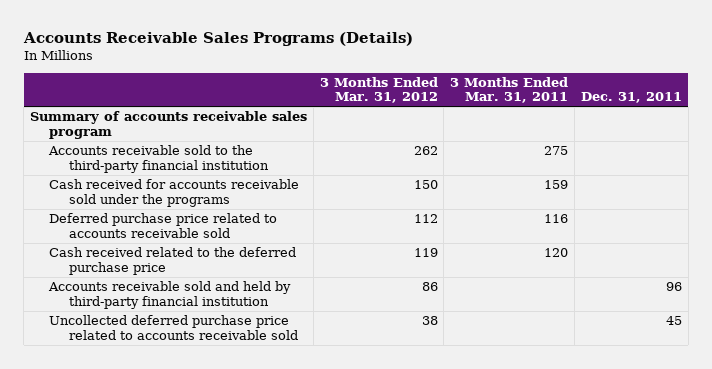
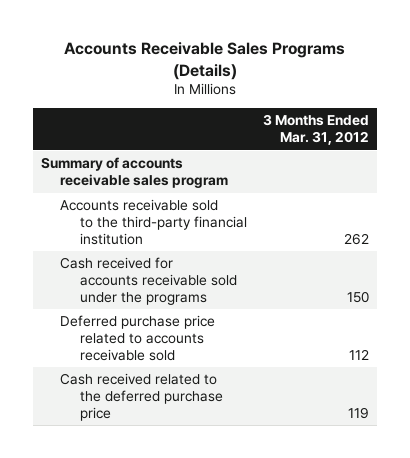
[450,76,569,104] 3 Months Ended Mar. 31, 2011 -> none
[580,92,682,104] Dec. 31, 2011 -> none
[48,281,292,309] Accounts receivable sold and held by third-party financial institution -> none
[49,315,298,340] Uncollected deferred purchase price related to accounts receivable sold -> none

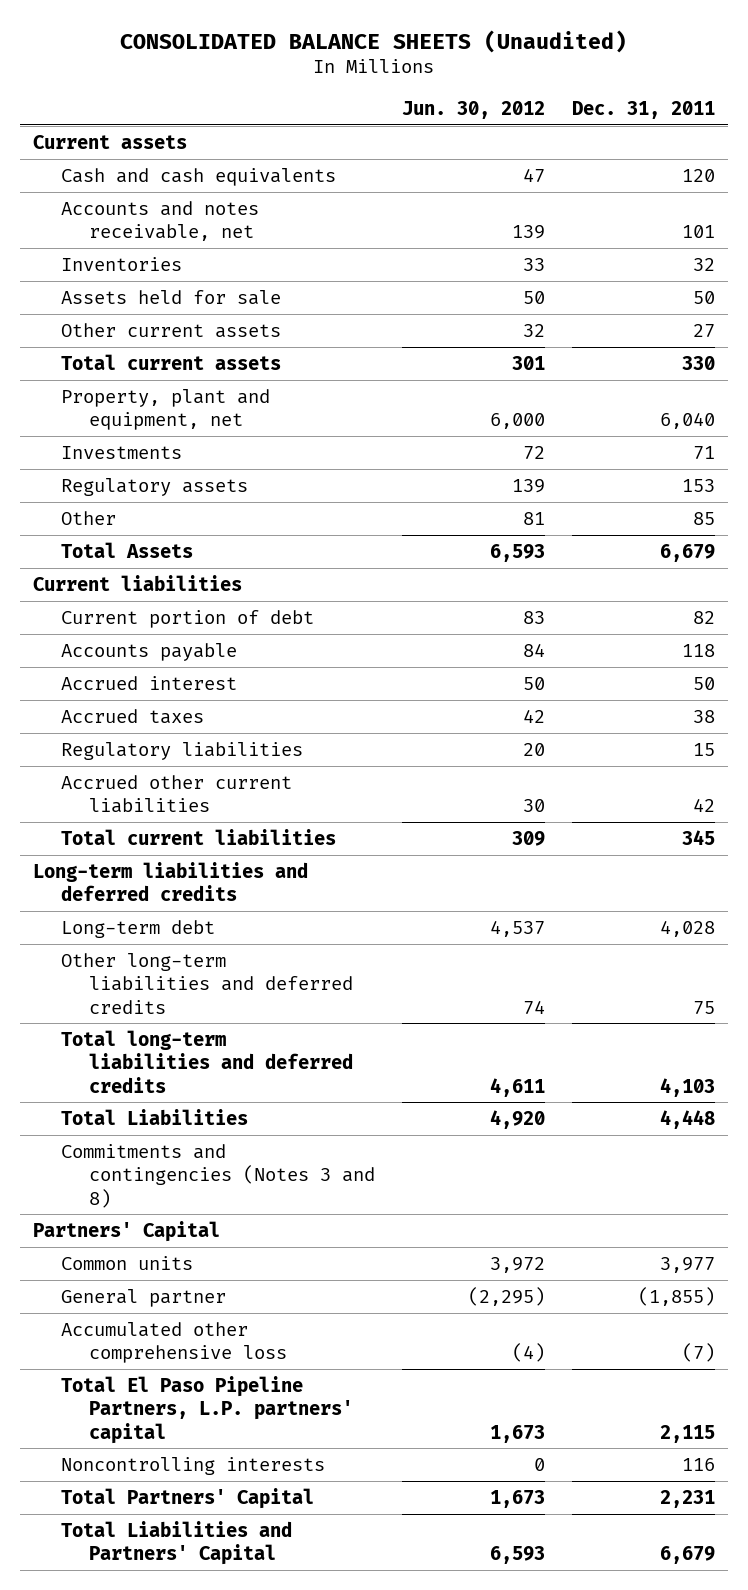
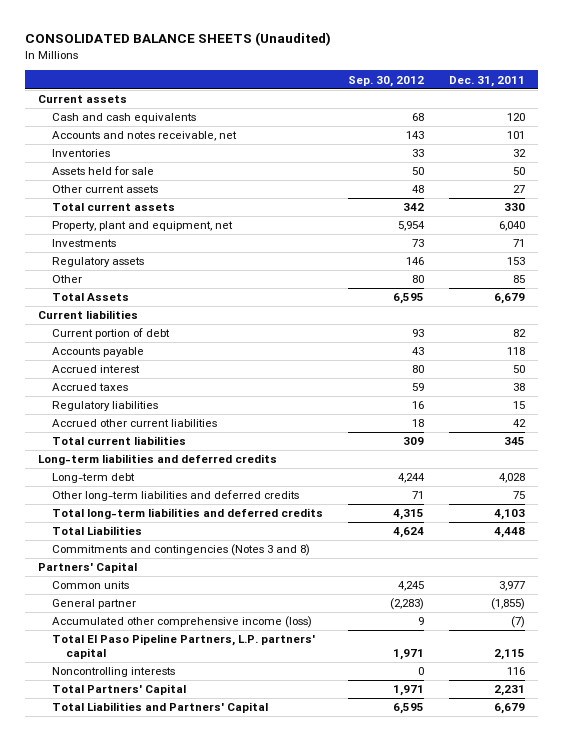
[401,100,545,119] Jun. 30, 2012 -> none
none -> [348,75,425,87] Sep. 30, 2012
[61,1321,288,1364] Accumulated other comprehensive loss -> [51,616,312,629] Accumulated other comprehensive income (loss)

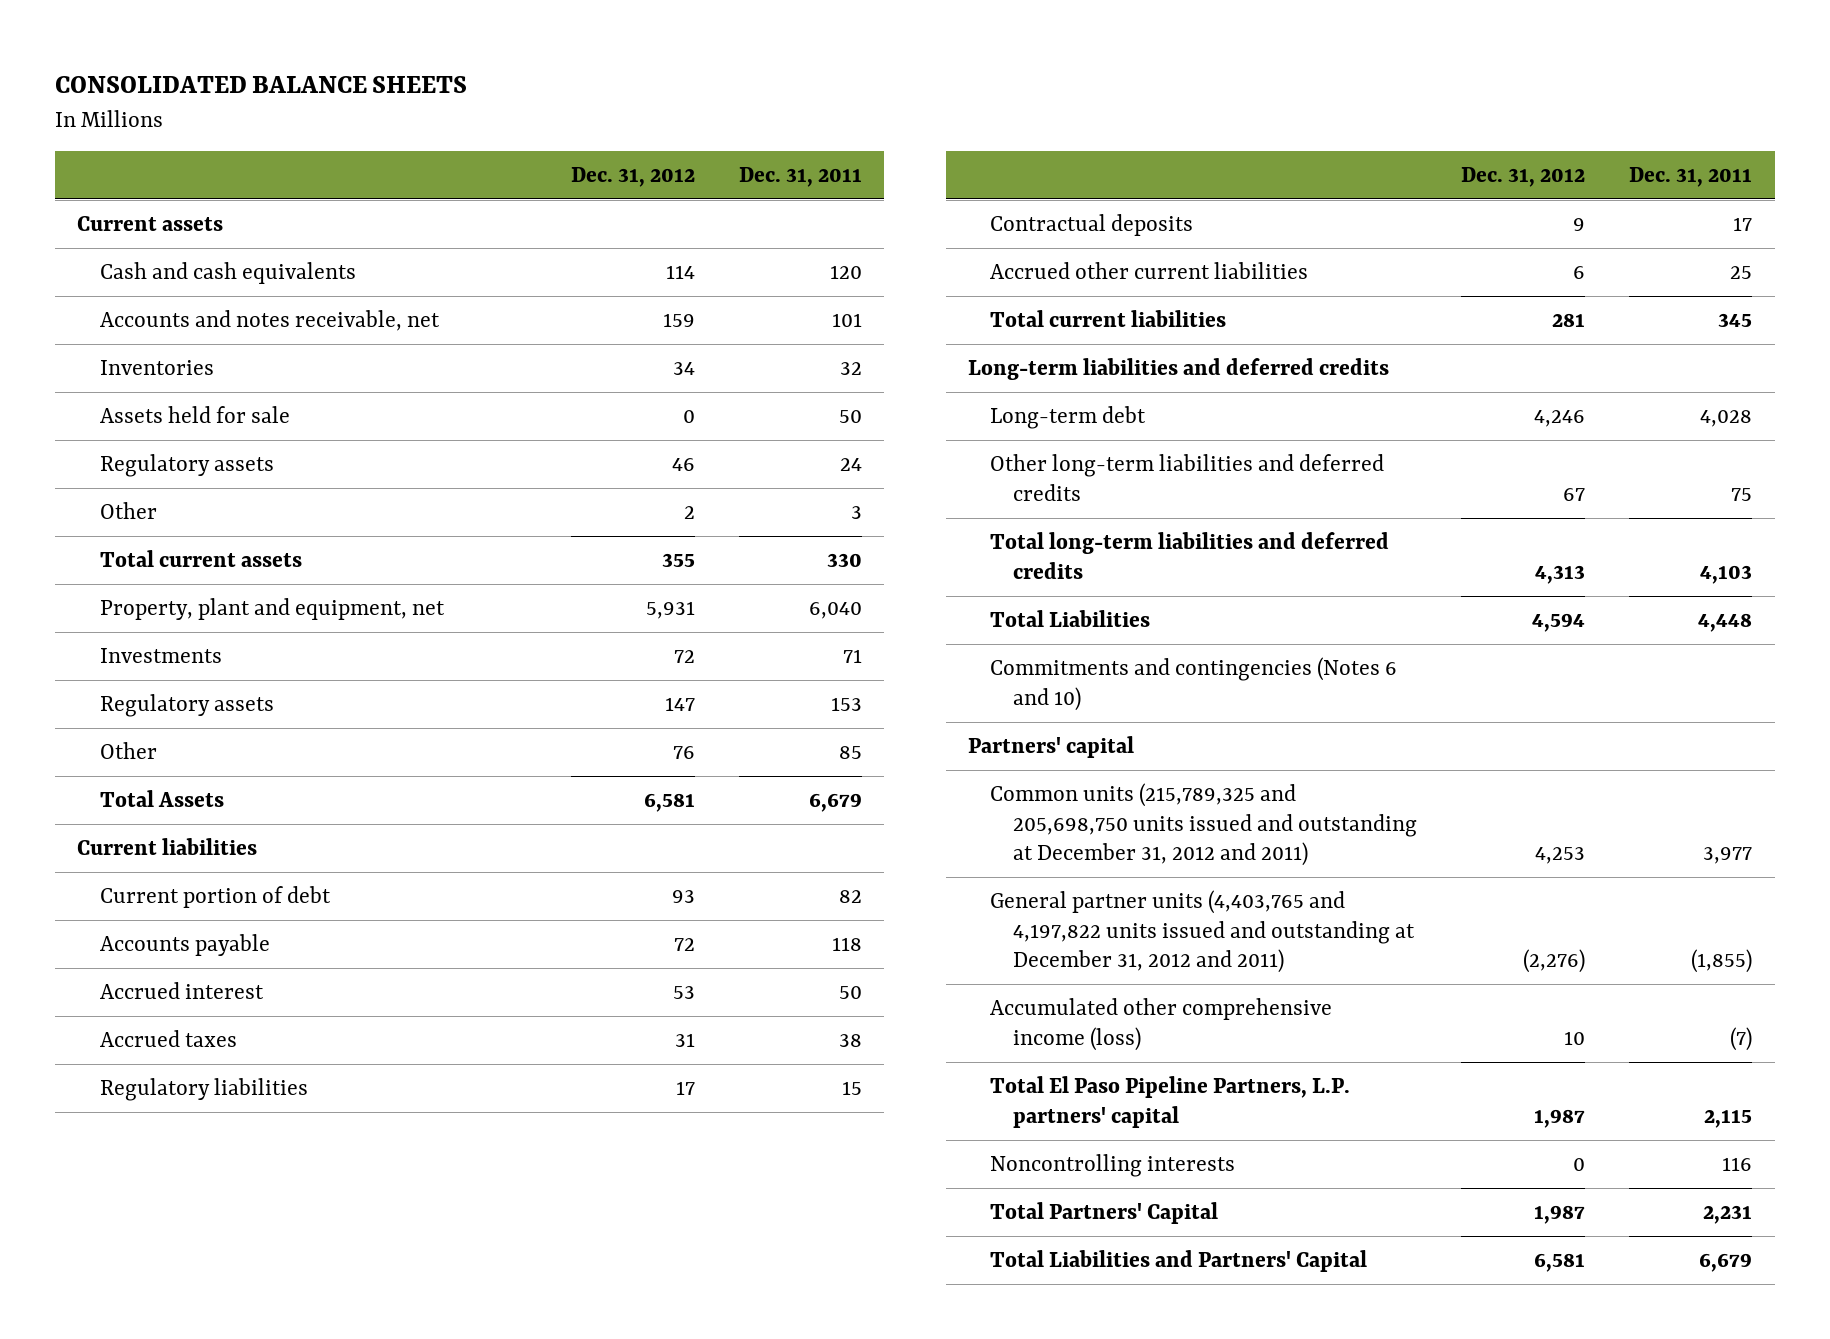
[25,32,332,47] CONSOLIDATED BALANCE SHEETS (Unaudited) -> [55,76,468,94] CONSOLIDATED BALANCE SHEETS
[348,75,425,87] Sep. 30, 2012 -> none
none -> [570,167,695,188] Dec. 31, 2012
none -> [99,453,274,477] Regulatory assets
[51,185,158,194] Other current assets -> [99,501,157,519] Other
[513,185,526,194] 27 -> [850,505,862,519] 3
none -> [990,213,1194,236] Contractual deposits
[513,419,527,428] 42 -> [1730,265,1753,279] 25
[51,544,310,557] Commitments and contingencies (Notes 3 and 8) -> [990,656,1398,711] Commitments and contingencies (Notes 6 and 10)
[37,562,137,574] Partners' Capital -> [967,735,1134,758] Partners' capital
[51,581,129,590] Common units -> [990,782,1417,867] Common units (215,789,325 and 205,698,750 units issued and outstanding at December 31, 2012 and 2011)
[51,599,136,610] General partner -> [990,889,1415,974] General partner units (4,403,765 and 4,197,822 units issued and outstanding at December 31, 2012 and 2011)

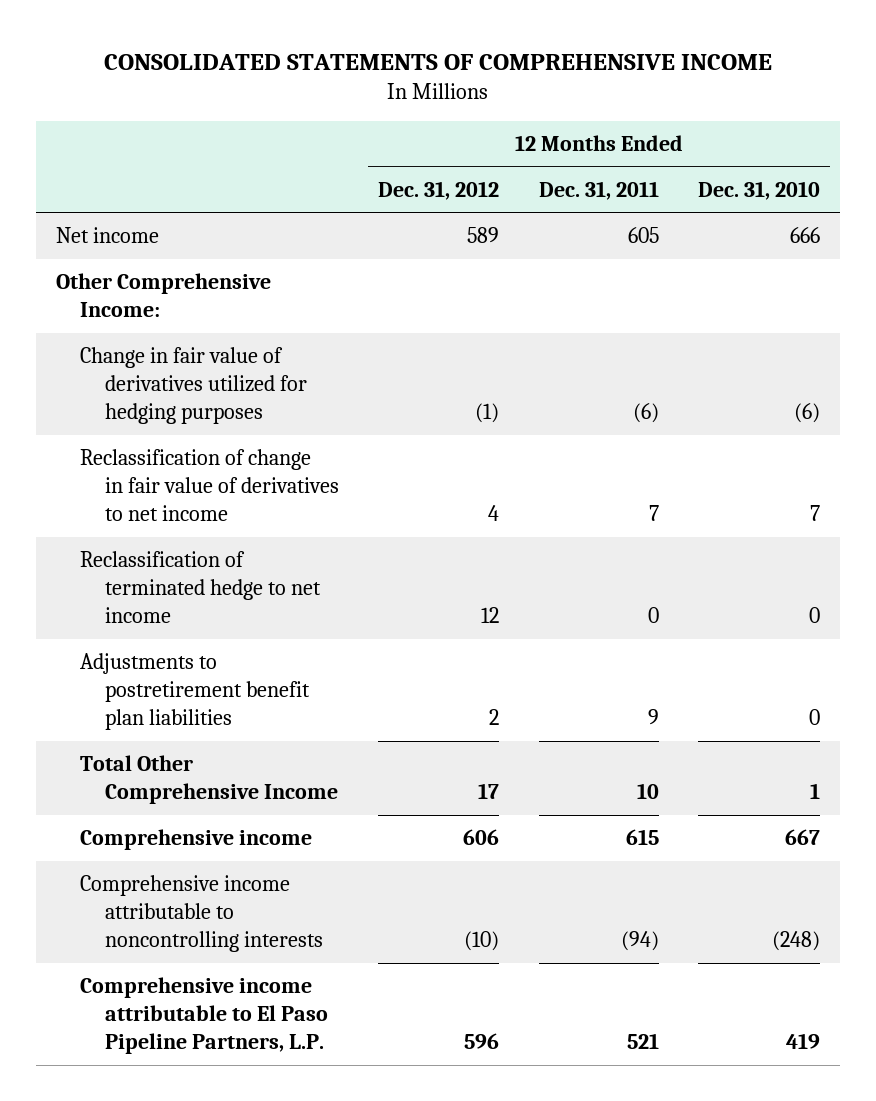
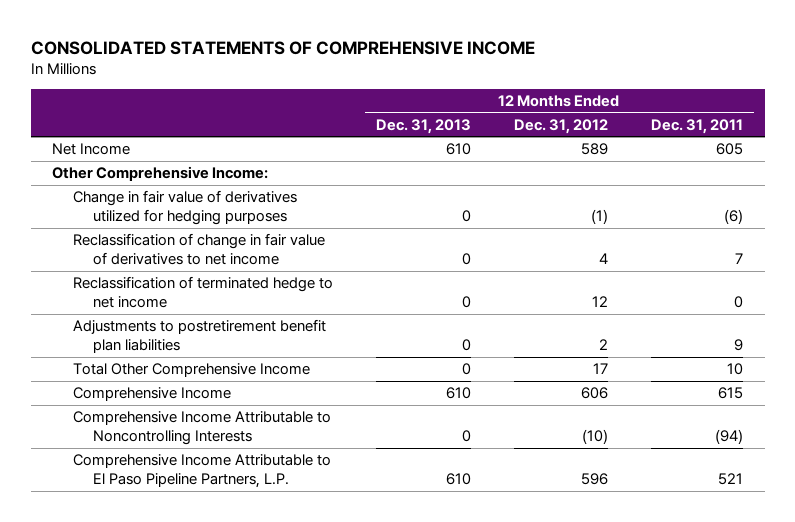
[697,180,820,200] Dec. 31, 2010 -> none
none -> [375,118,471,134] Dec. 31, 2013
[55,227,159,244] Net income -> [52,143,131,156] Net Income
[80,829,313,851] Comprehensive income -> [72,387,231,402] Comprehensive Income
[80,875,323,953] Comprehensive income attributable to noncontrolling interests -> [72,411,331,446] Comprehensive Income Attributable to Noncontrolling Interests
[80,977,328,1055] Comprehensive income attributable to El Paso Pipeline Partners, L.P. -> [72,454,331,489] Comprehensive Income Attributable to El Paso Pipeline Partners, L.P.

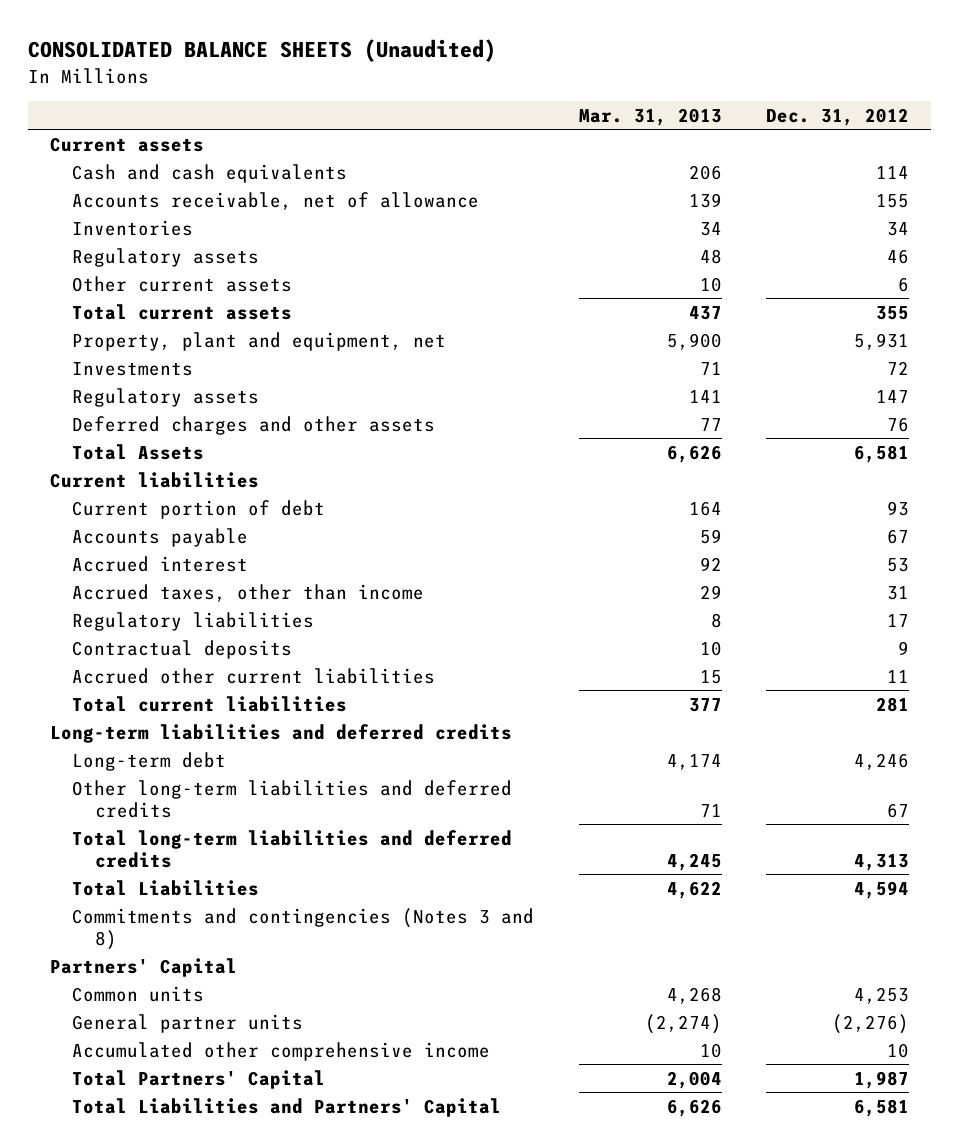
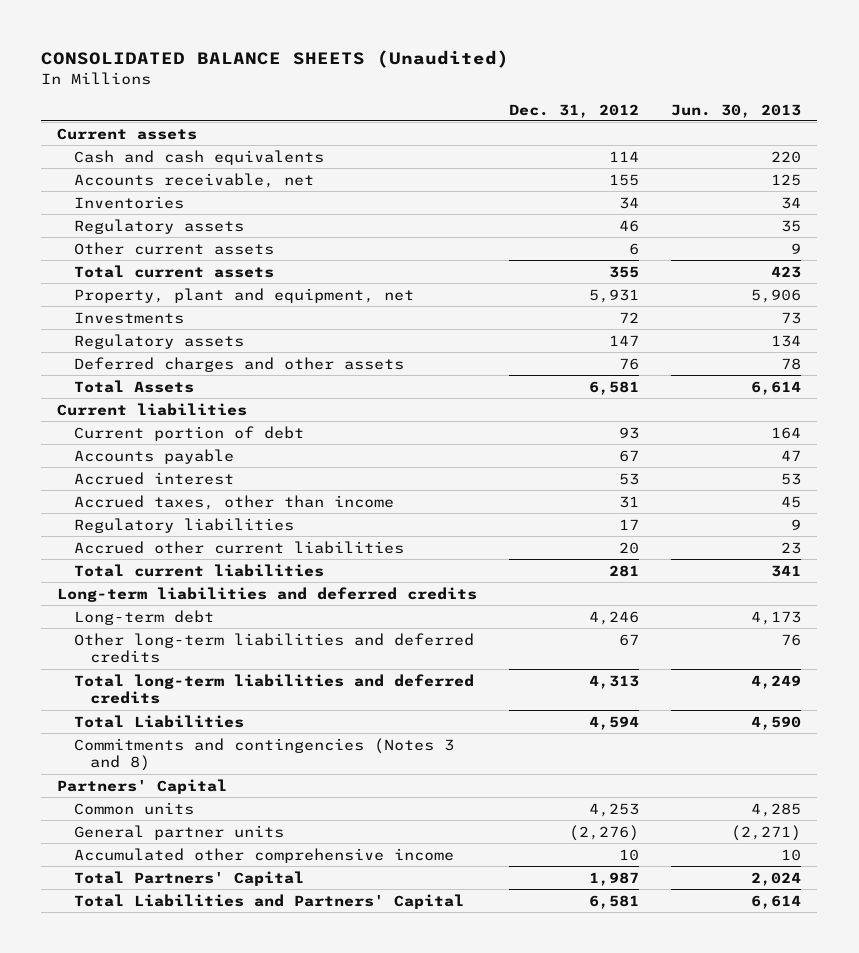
[578,107,722,126] Mar. 31, 2013 -> none
none -> [671,103,802,118] Jun. 30, 2013
[72,191,480,210] Accounts receivable, net of allowance -> [73,172,314,188] Accounts receivable, net
[72,639,293,659] Contractual deposits -> none
[886,669,909,683] 11 -> [619,541,640,554] 20

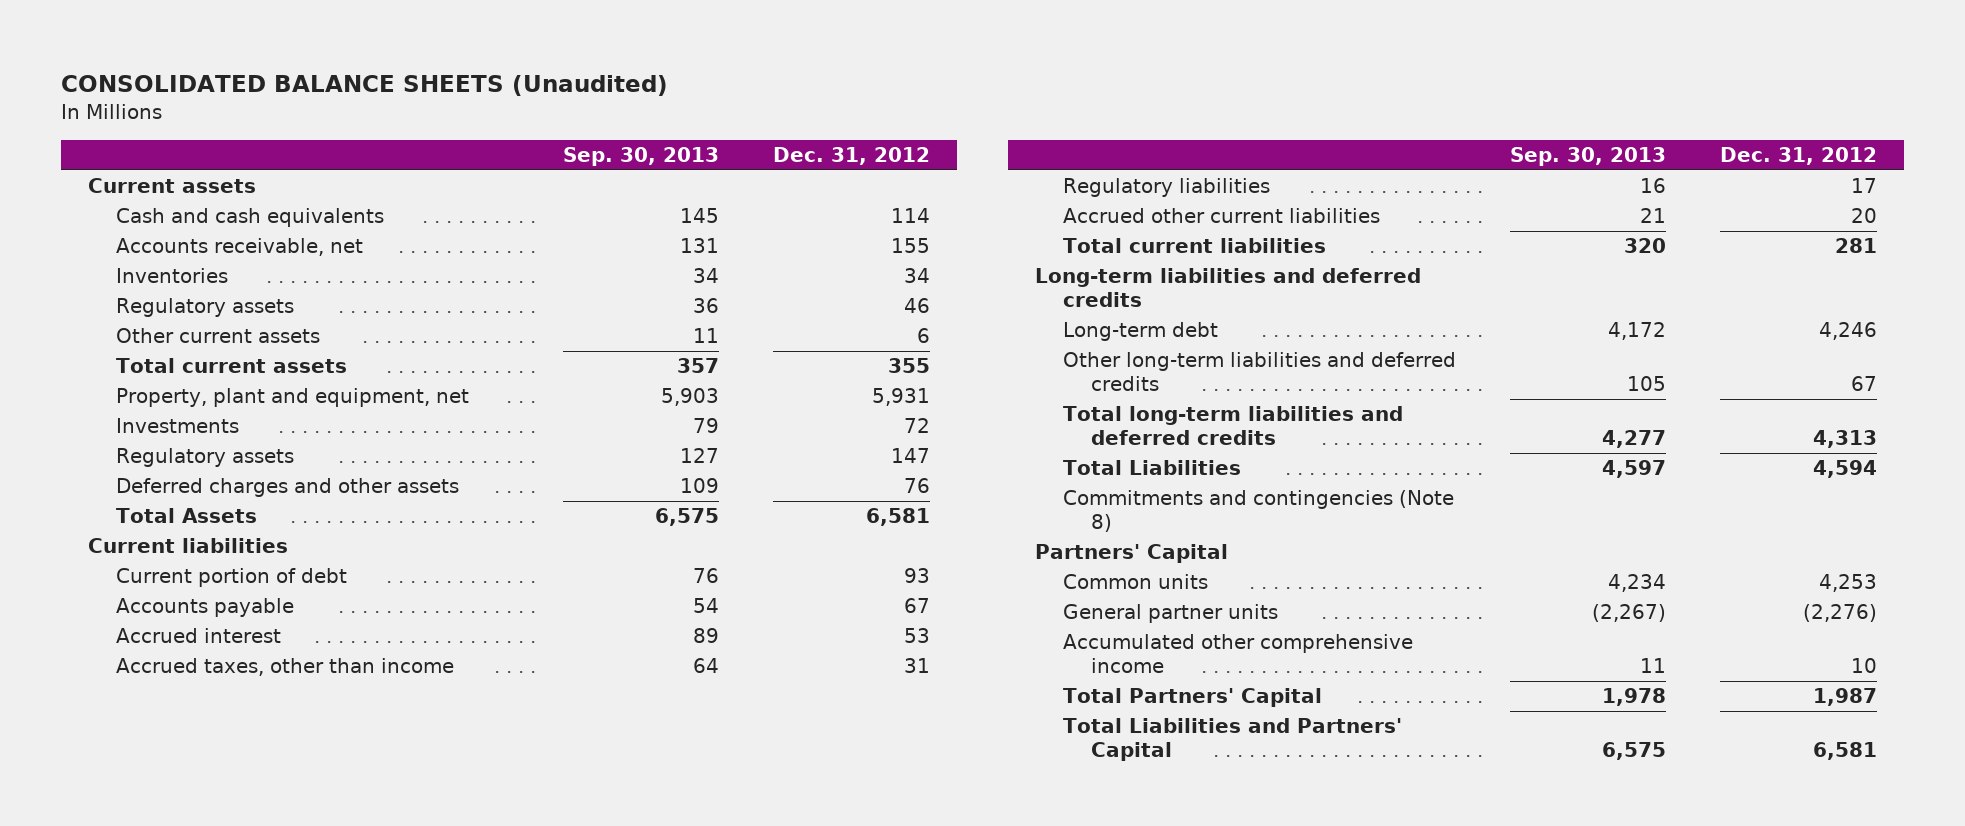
[671,103,802,118] Jun. 30, 2013 -> none
none -> [563,146,720,166] Sep. 30, 2013
[73,737,454,772] Commitments and contingencies (Notes 3 and 8) -> [1062,490,1454,533] Commitments and contingencies (Note 8)

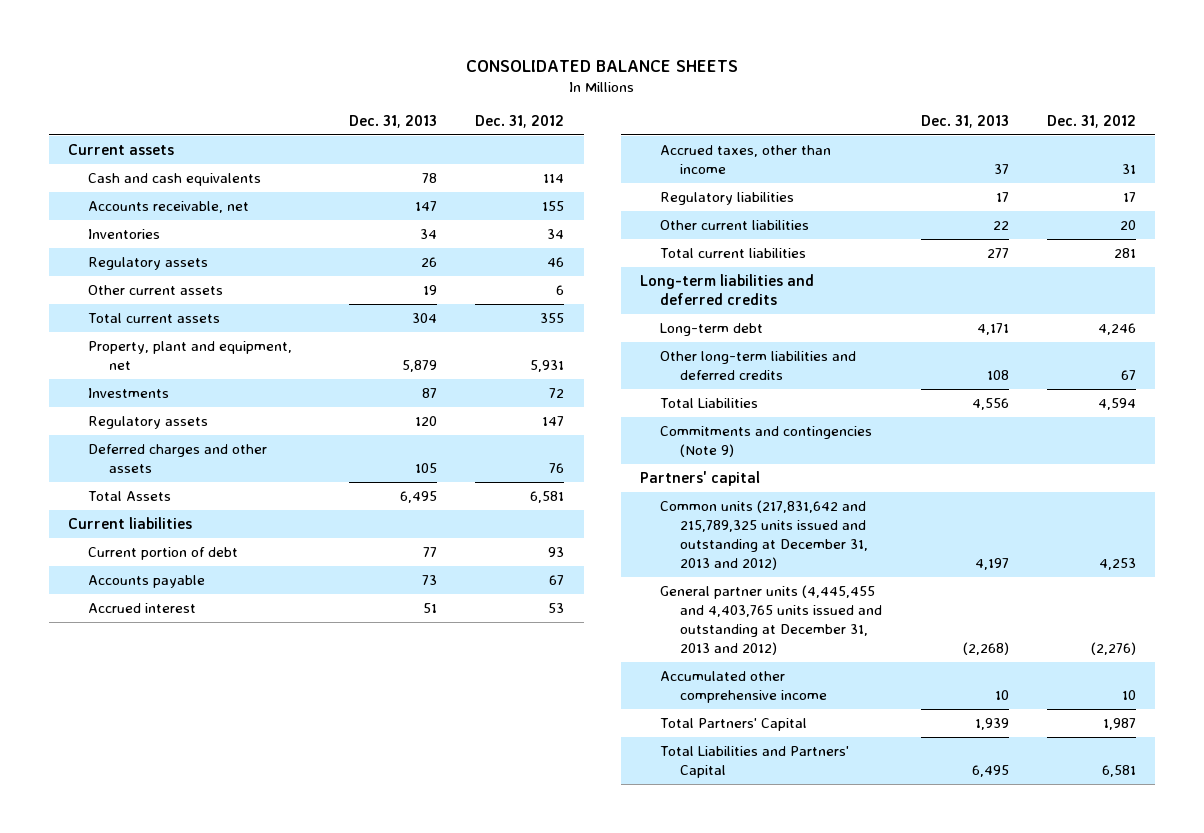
[61,75,669,97] CONSOLIDATED BALANCE SHEETS (Unaudited) -> [466,59,739,72] CONSOLIDATED BALANCE SHEETS
[563,146,720,166] Sep. 30, 2013 -> none
none -> [349,114,438,128] Dec. 31, 2013
[1062,208,1380,224] Accrued other current liabilities -> [660,219,810,230] Other current liabilities
[1062,406,1403,446] Total long-term liabilities and deferred credits -> none
[1062,490,1454,533] Commitments and contingencies (Note 8) -> [660,425,873,457] Commitments and contingencies (Note 9)
[1034,544,1228,564] Partners' Capital -> [639,470,760,486] Partners' capital
[1062,574,1208,590] Common units -> [660,499,869,570] Common units (217,831,642 and 215,789,325 units issued and outstanding at December 31, 2013 and 2012)
[1062,604,1278,624] General partner units -> [660,584,883,655] General partner units (4,445,455 and 4,403,765 units issued and outstanding at December 31, 2013 and 2012)

